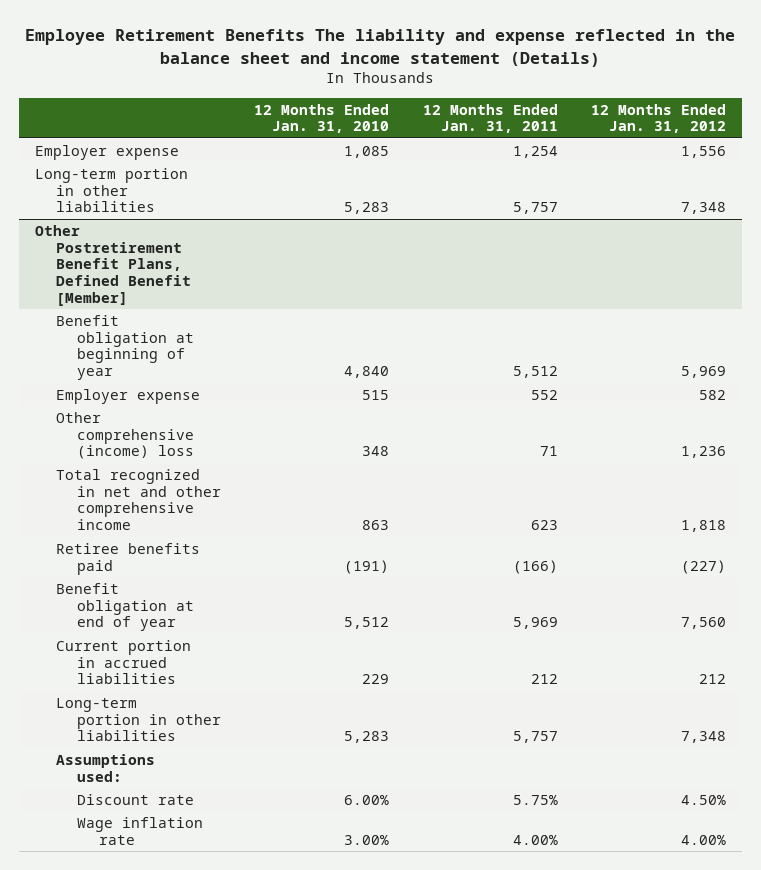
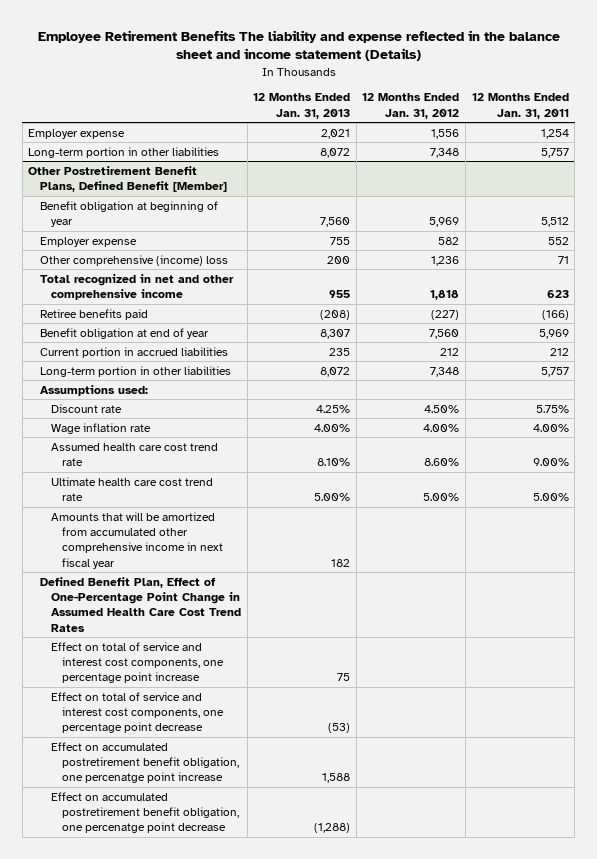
[254,103,390,134] 12 Months Ended Jan. 31, 2010 -> none
none -> [253,93,351,119] 12 Months Ended Jan. 31, 2013
none -> [50,442,218,467] Assumed health care cost trend rate
none -> [50,476,213,502] Ultimate health care cost trend rate
none -> [50,511,224,569] Amounts that will be amortized from accumulated other comprehensive income in next fiscal year
none -> [39,576,241,632] Defined Benefit Plan, Effect of One-Percentage Point Change in Assumed Health Care Cost Trend Rates
none -> [50,641,225,684] Effect on total of service and interest cost components, one percentage point increase
none -> [50,691,225,734] Effect on total of service and interest cost components, one percentage point decrease
none -> [50,741,240,784] Effect on accumulated postretirement benefit obligation, one percenatge point increase
none -> [50,791,240,834] Effect on accumulated postretirement benefit obligation, one percenatge point decrease

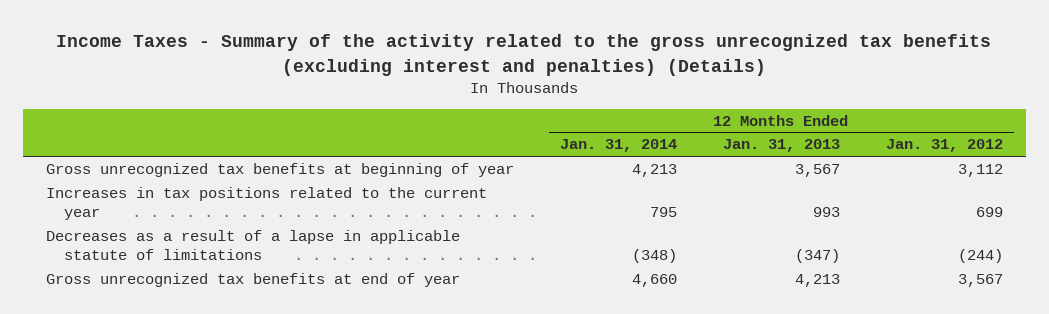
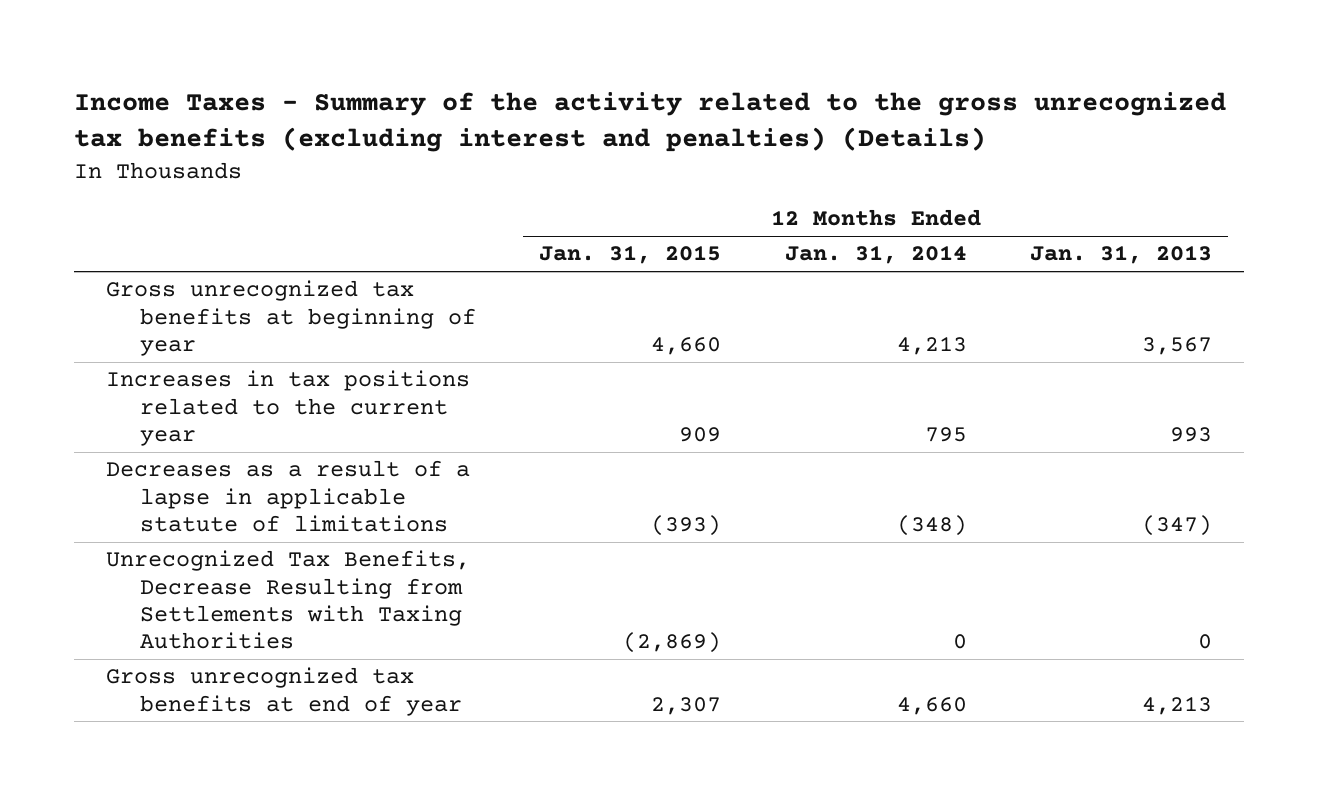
[885,139,1003,153] Jan. 31, 2012 -> none
none -> [539,245,722,265] Jan. 31, 2015
none -> [105,550,470,650] Unrecognized Tax Benefits, Decrease Resulting from Settlements with Taxing Authorities

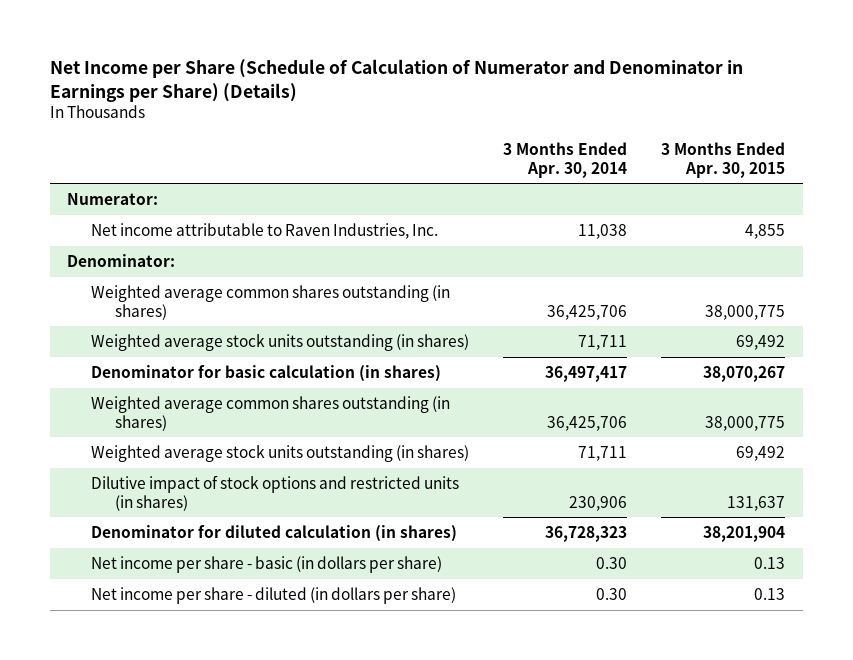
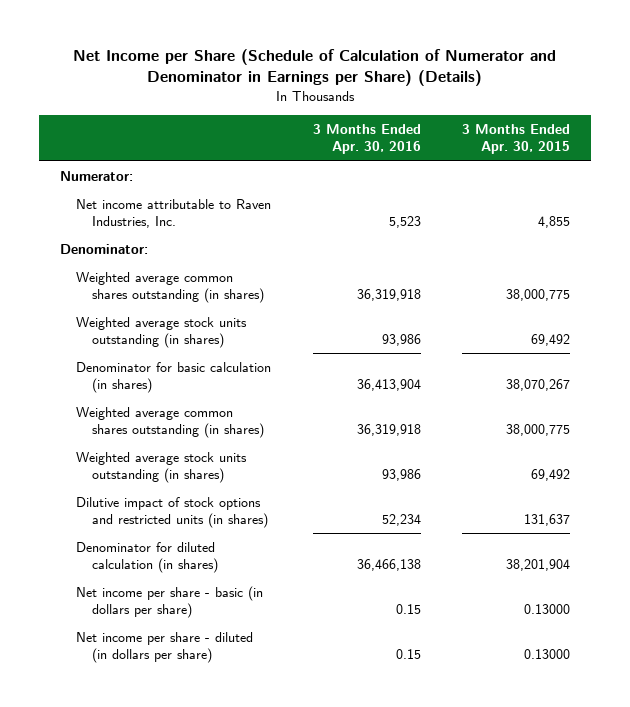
[503,141,628,178] 3 Months Ended Apr. 30, 2014 -> none
none -> [312,124,421,155] 3 Months Ended Apr. 30, 2016
[754,556,786,569] 0.13 -> [524,604,571,615] 0.13000
[754,587,786,600] 0.13 -> [524,649,571,660] 0.13000

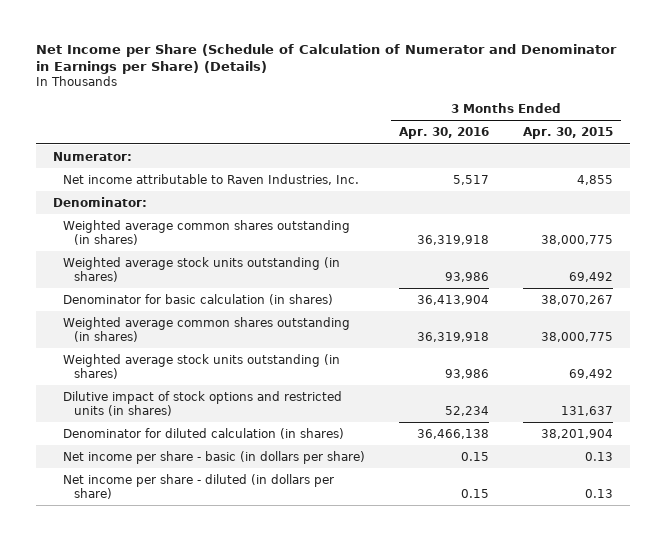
[388,216,421,229] 5,523 -> [453,174,490,185] 5,517
[524,604,571,615] 0.13000 -> [584,451,613,461] 0.13
[524,649,571,660] 0.13000 -> [584,488,613,498] 0.13

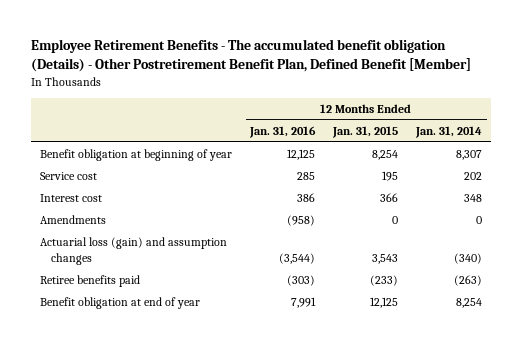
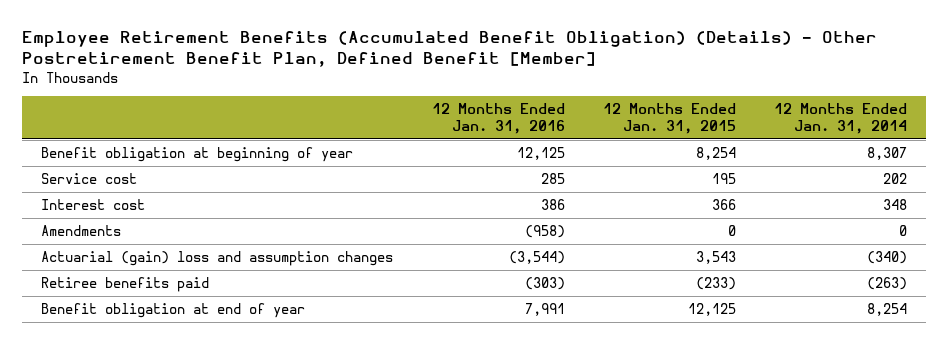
[31,39,472,73] Employee Retirement Benefits - The accumulated benefit obligation (Details) - Other Postretirement Benefit Plan, Defined Benefit [Member] -> [22,31,878,68] Employee Retirement Benefits (Accumulated Benefit Obligation) (Details) - Other Postretirement Benefit Plan, Defined Benefit [Member]
[40,237,228,265] Actuarial loss (gain) and assumption changes -> [41,250,394,266] Actuarial (gain) loss and assumption changes

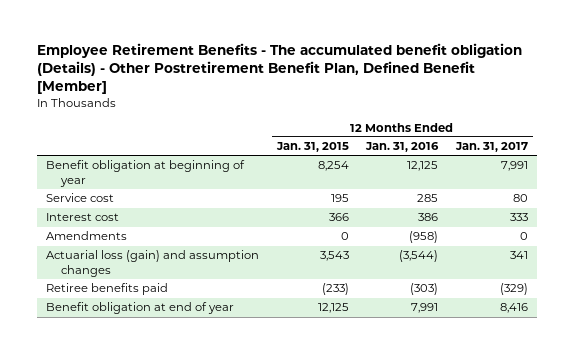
[22,31,878,68] Employee Retirement Benefits (Accumulated Benefit Obligation) (Details) - Other Postretirement Benefit Plan, Defined Benefit [Member] -> [36,42,522,94] Employee Retirement Benefits - The accumulated benefit obligation (Details) - Other Postretirement Benefit Plan, Defined Benefit [Member]
[773,102,907,135] 12 Months Ended Jan. 31, 2014 -> none
none -> [455,142,529,153] Jan. 31, 2017
[41,250,394,266] Actuarial (gain) loss and assumption changes -> [45,250,259,277] Actuarial loss (gain) and assumption changes

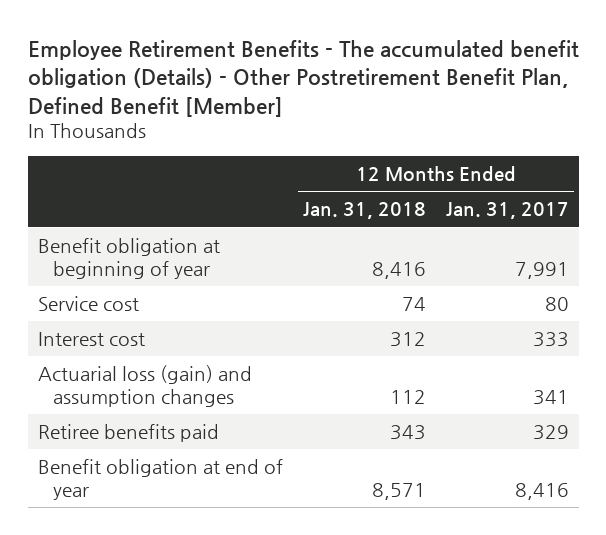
[275,142,349,153] Jan. 31, 2015 -> none
[365,142,440,153] Jan. 31, 2016 -> none
none -> [302,202,426,220] Jan. 31, 2018
[45,231,127,241] Amendments -> none
[500,283,529,296] (329) -> [532,425,569,441] 329

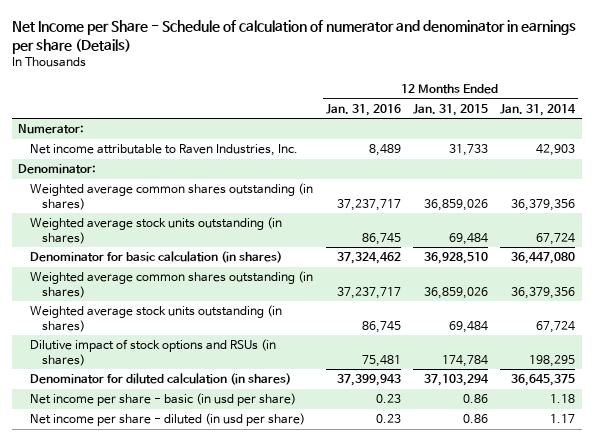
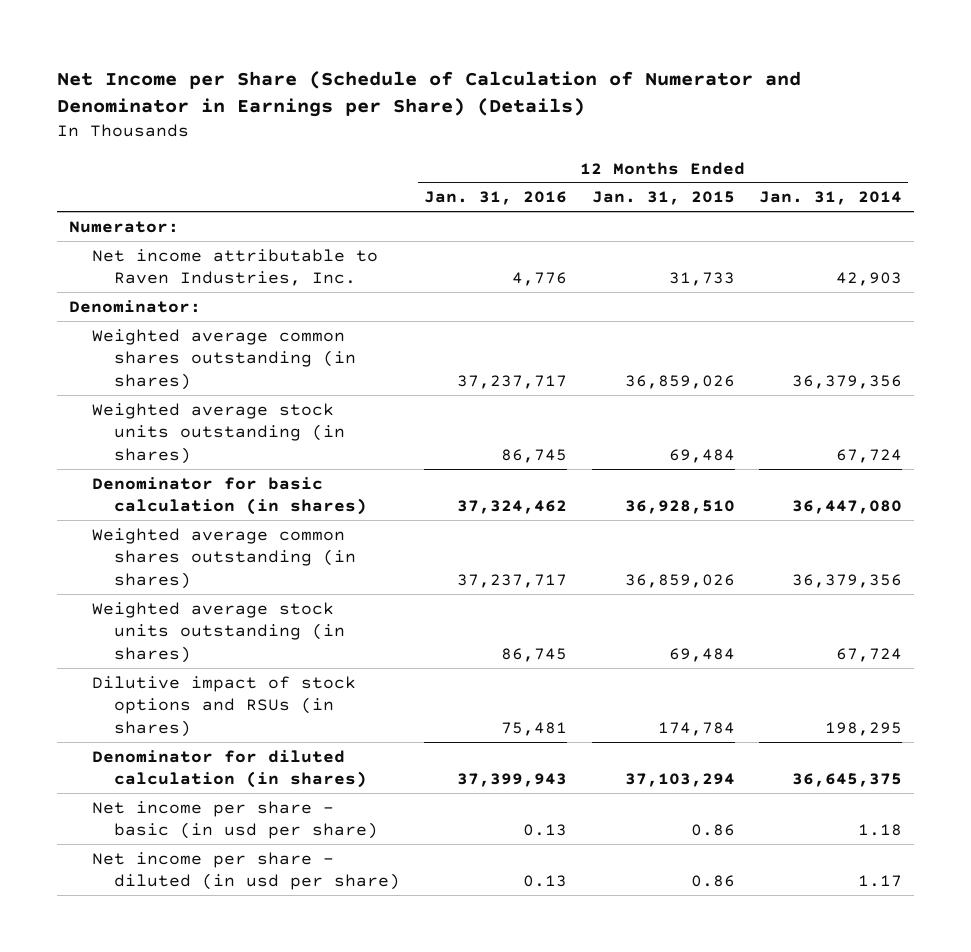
[11,19,576,54] Net Income per Share - Schedule of calculation of numerator and denominator in earnings per share (Details) -> [57,70,802,118] Net Income per Share (Schedule of Calculation of Numerator and Denominator in Earnings per Share) (Details)
[368,144,401,157] 8,489 -> [512,272,568,287] 4,776
[375,394,401,404] 0.23 -> [523,824,568,837] 0.13
[375,414,401,424] 0.23 -> [523,875,568,888] 0.13

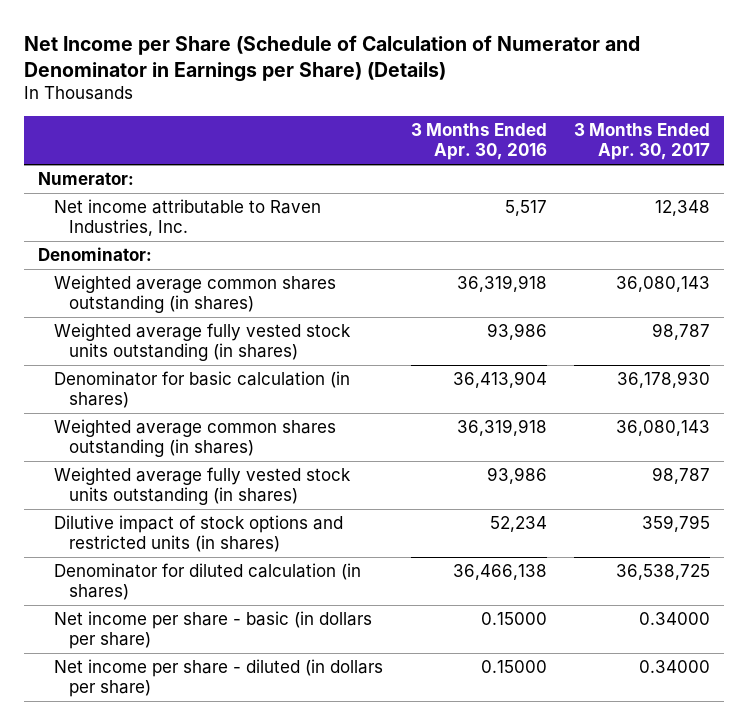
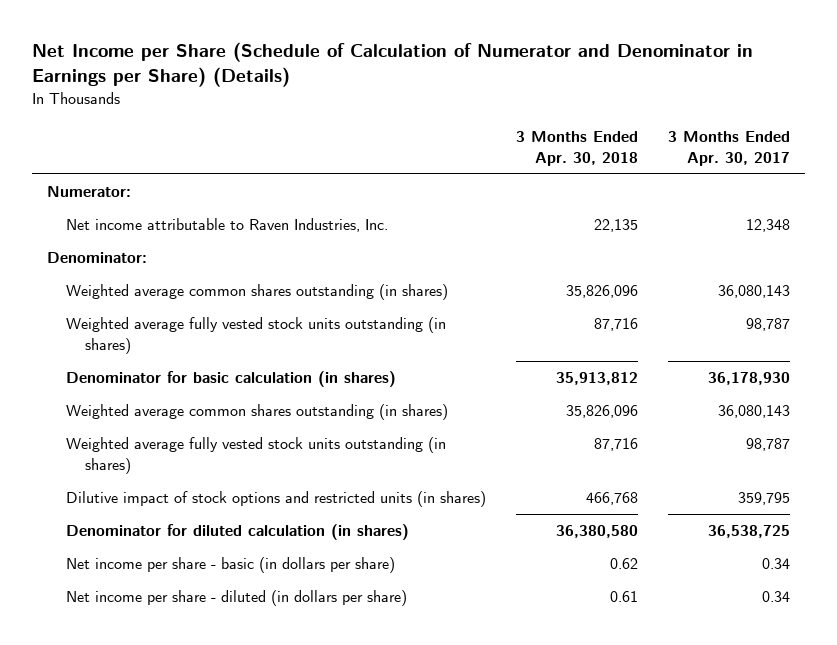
[410,123,547,161] 3 Months Ended Apr. 30, 2016 -> none
none -> [515,131,638,167] 3 Months Ended Apr. 30, 2018
[639,612,711,626] 0.34000 -> [761,558,790,570] 0.34
[639,660,711,674] 0.34000 -> [761,591,790,603] 0.34

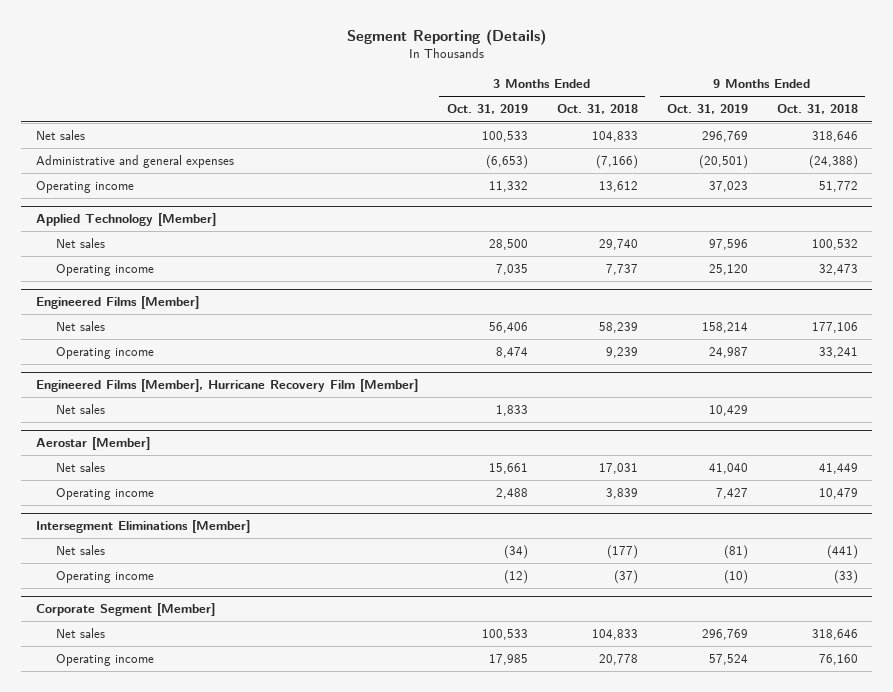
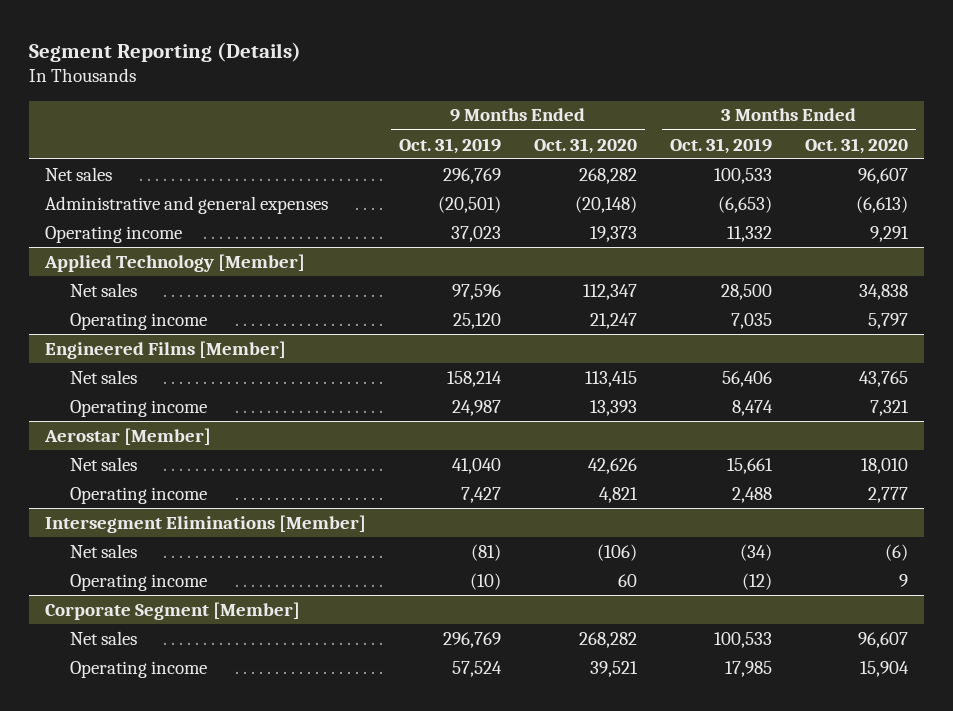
[556,104,638,115] Oct. 31, 2018 -> none
[776,104,858,115] Oct. 31, 2018 -> none
none -> [534,137,638,154] Oct. 31, 2020
none -> [804,137,908,154] Oct. 31, 2020
[35,379,418,393] Engineered Films [Member], Hurricane Recovery Film [Member] -> none
[55,404,105,415] Net sales -> none

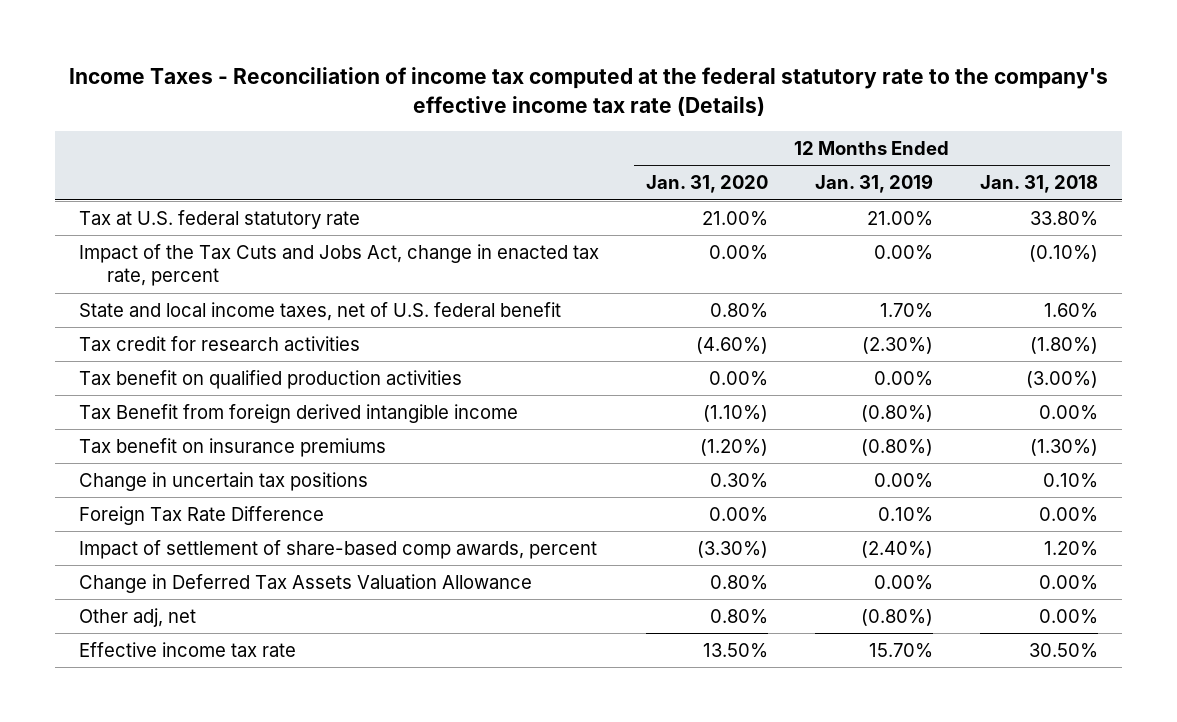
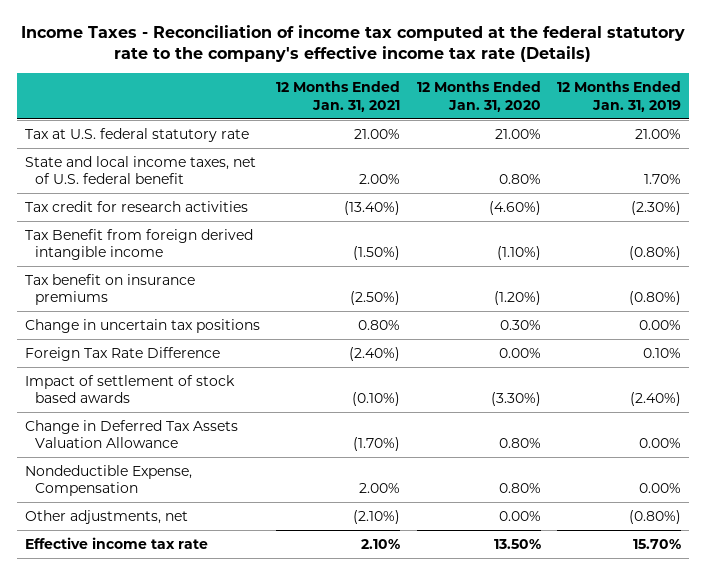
[980,175,1099,194] Jan. 31, 2018 -> none
none -> [276,81,401,112] 12 Months Ended Jan. 31, 2021
[79,243,600,287] Impact of the Tax Cuts and Jobs Act, change in enacted tax rate, percent -> none
[79,369,463,389] Tax benefit on qualified production activities -> none
[79,539,598,559] Impact of settlement of share-based comp awards, percent -> [24,374,235,404] Impact of settlement of stock based awards
none -> [24,464,192,497] Nondeductible Expense, Compensation
[79,607,197,627] Other adj, net -> [24,509,188,524] Other adjustments, net
[710,608,769,624] 0.80% -> [498,510,541,521] 0.00%

